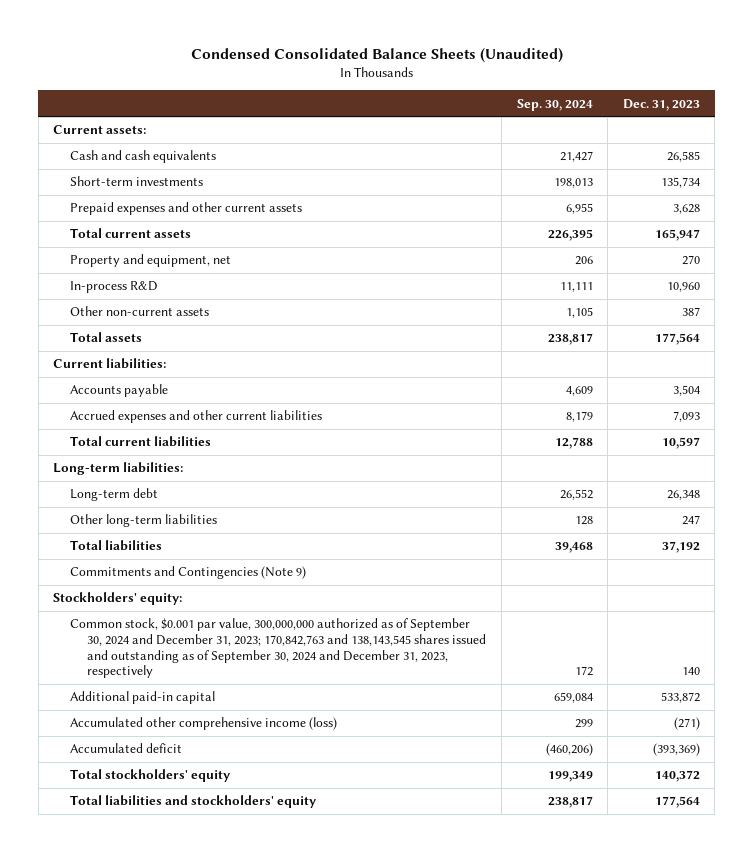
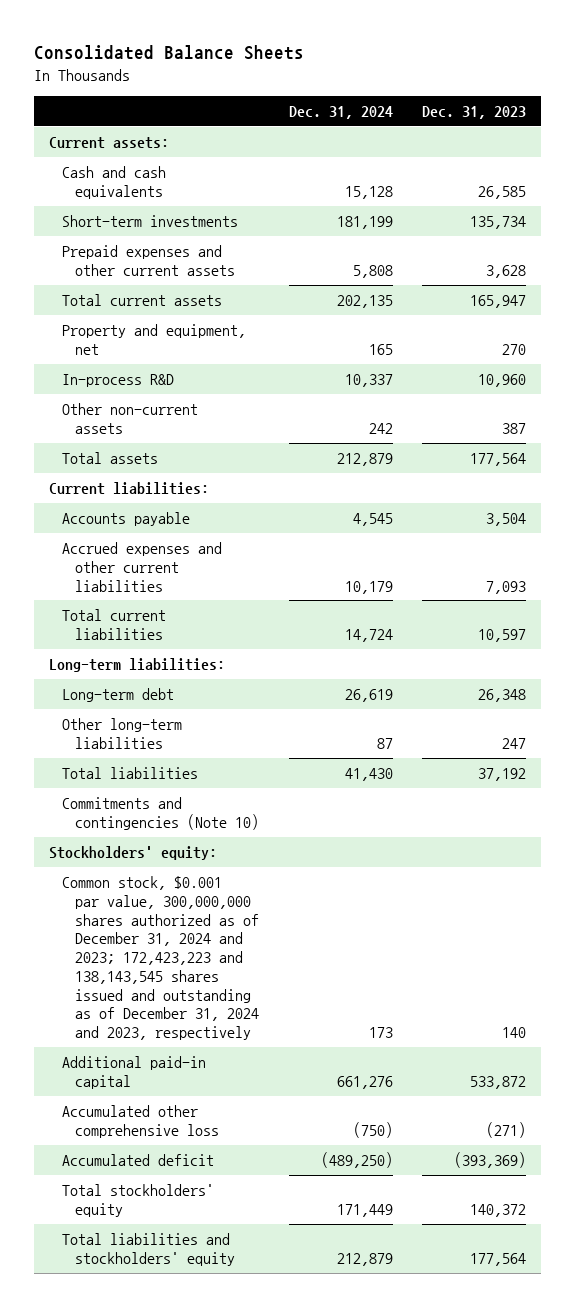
[190,47,563,63] Condensed Consolidated Balance Sheets (Unaudited) -> [33,45,304,61] Consolidated Balance Sheets
[516,98,593,111] Sep. 30, 2024 -> none
none -> [288,105,393,119] Dec. 31, 2024
[70,566,307,580] Commitments and Contingencies (Note 9) -> [61,797,260,830] Commitments and contingencies (Note 10)
[70,618,487,679] Common stock, $0.001 par value, 300,000,000 authorized as of September 30, 2024 and December 31, 2023; 170,842,763 and 138,143,545 shares issued and outstanding as of September 30, 2024 and December 31, 2023, respectively -> [61,876,260,1041] Common stock, $0.001 par value, 300,000,000 shares authorized as of December 31, 2024 and 2023; 172,423,223 and 138,143,545 shares issued and outstanding as of December 31, 2024 and 2023, respectively
[70,717,338,731] Accumulated other comprehensive income (loss) -> [61,1105,220,1138] Accumulated other comprehensive loss

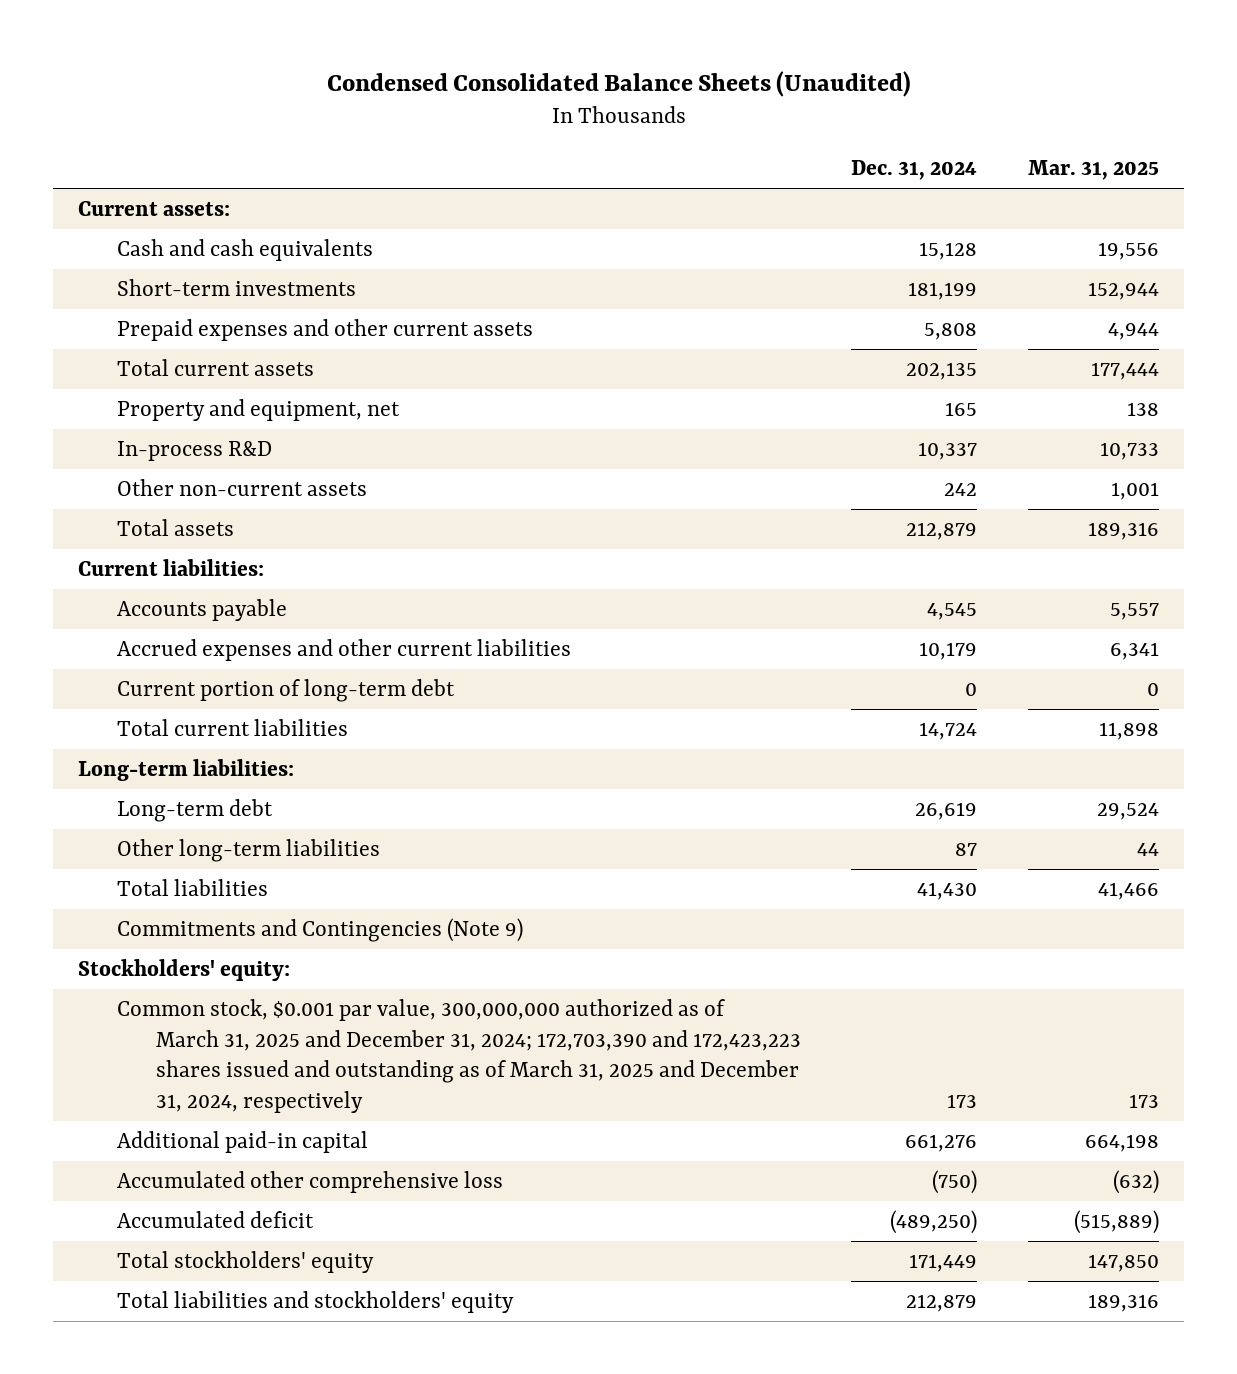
[33,45,304,61] Consolidated Balance Sheets -> [326,70,911,97] Condensed Consolidated Balance Sheets (Unaudited)
[422,105,527,119] Dec. 31, 2023 -> none
none -> [1028,159,1160,180] Mar. 31, 2025
none -> [116,679,455,703] Current portion of long-term debt
[61,797,260,830] Commitments and contingencies (Note 10) -> [116,918,523,943] Commitments and Contingencies (Note 9)
[61,876,260,1041] Common stock, $0.001 par value, 300,000,000 shares authorized as of December 31, 2024 and 2023; 172,423,223 and 138,143,545 shares issued and outstanding as of December 31, 2024 and 2023, respectively -> [116,999,801,1113] Common stock, $0.001 par value, 300,000,000 authorized as of March 31, 2025 and December 31, 2024; 172,703,390 and 172,423,223 shares issued and outstanding as of March 31, 2025 and December 31, 2024, respectively

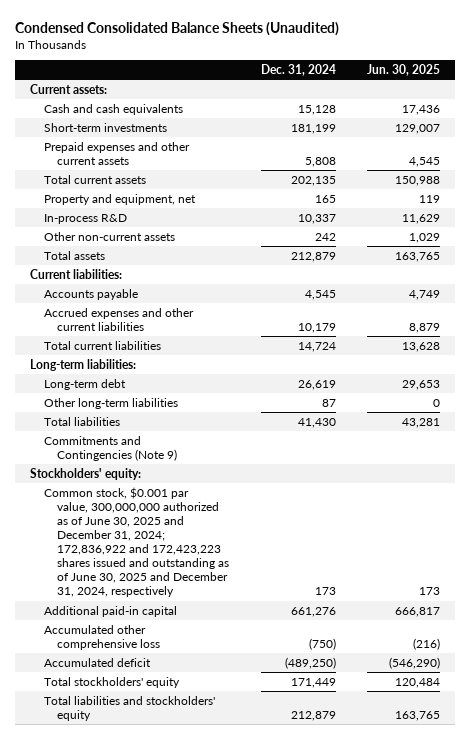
[1028,159,1160,180] Mar. 31, 2025 -> none
none -> [366,63,440,76] Jun. 30, 2025
[116,679,455,703] Current portion of long-term debt -> none
[116,999,801,1113] Common stock, $0.001 par value, 300,000,000 authorized as of March 31, 2025 and December 31, 2024; 172,703,390 and 172,423,223 shares issued and outstanding as of March 31, 2025 and December 31, 2024, respectively -> [43,486,230,598] Common stock, $0.001 par value, 300,000,000 authorized as of June 30, 2025 and December 31, 2024; 172,836,922 and 172,423,223 shares issued and outstanding as of June 30, 2025 and December 31, 2024, respectively

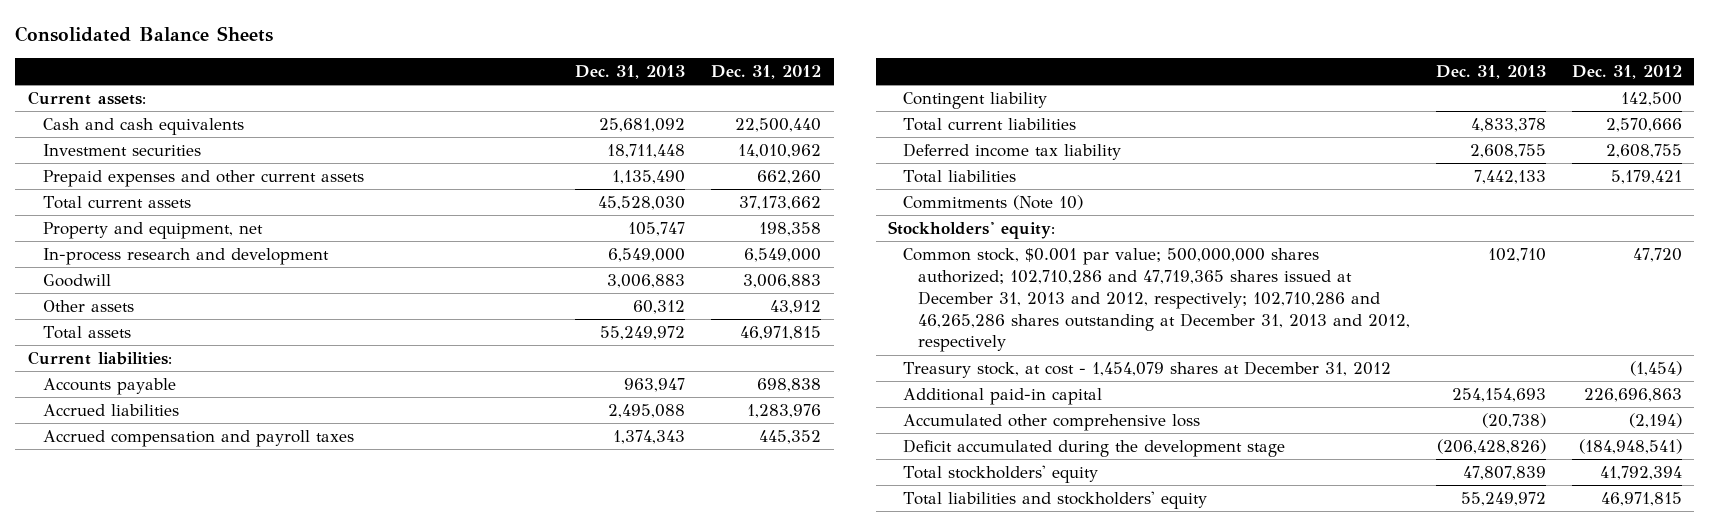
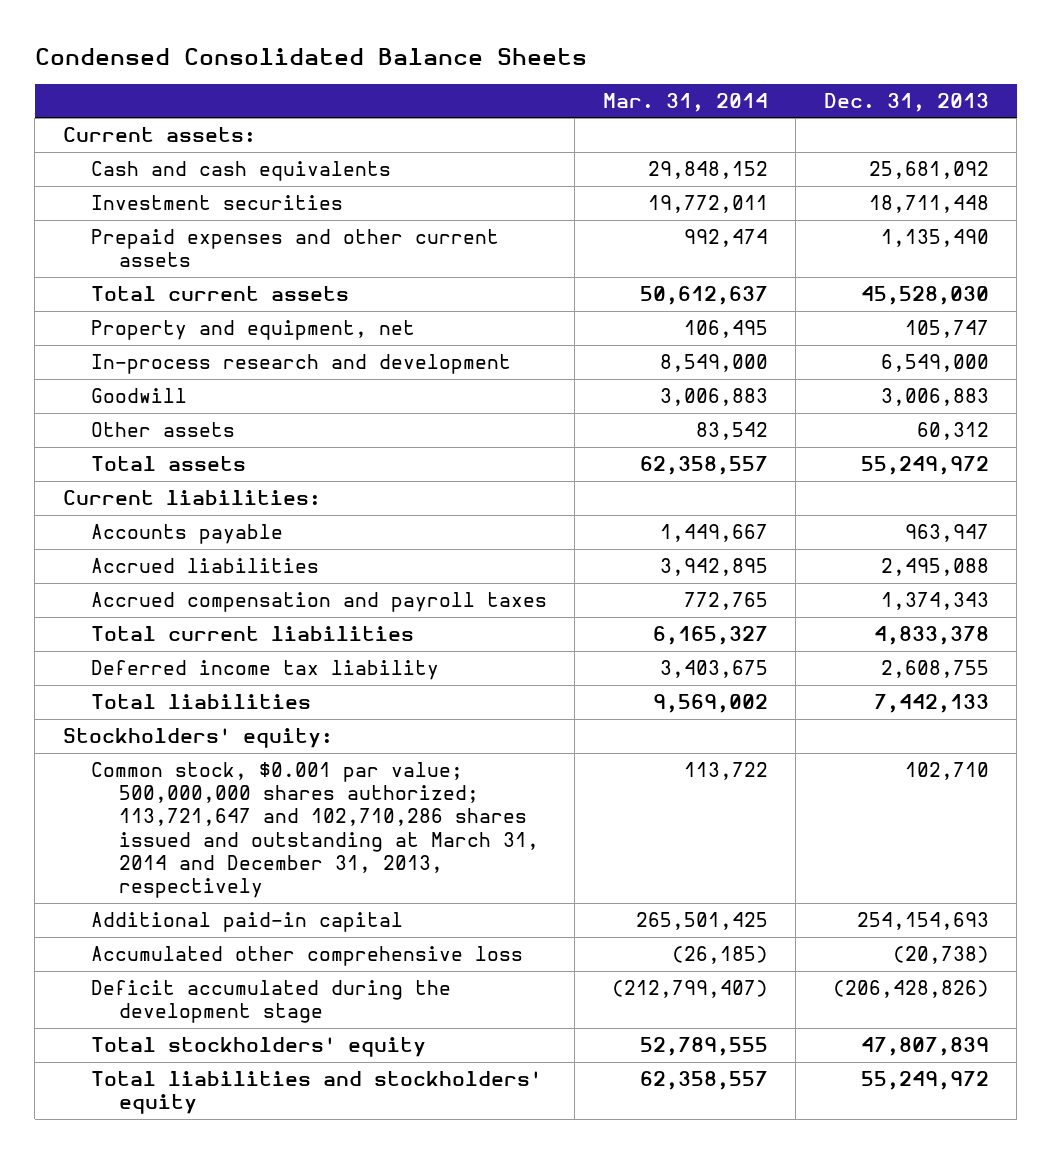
[14,26,273,43] Consolidated Balance Sheets -> [34,47,587,65] Condensed Consolidated Balance Sheets
[710,64,821,79] Dec. 31, 2012 -> none
none -> [602,92,768,112] Mar. 31, 2014
[903,91,1048,109] Contingent liability -> none
[903,194,1084,210] Commitments (Note 10) -> none
[903,360,1392,378] Treasury stock, at cost - 1,454,079 shares at December 31, 2012 -> none
[903,247,1411,353] Common stock, $0.001 par value; 500,000,000 shares authorized; 102,710,286 and 47,719,365 shares issued at December 31, 2013 and 2012, respectively; 102,710,286 and 46,265,286 shares outstanding at December 31, 2013 and 2012, respectively -> [90,762,539,898] Common stock, $0.001 par value; 500,000,000 shares authorized; 113,721,647 and 102,710,286 shares issued and outstanding at March 31, 2014 and December 31, 2013, respectively

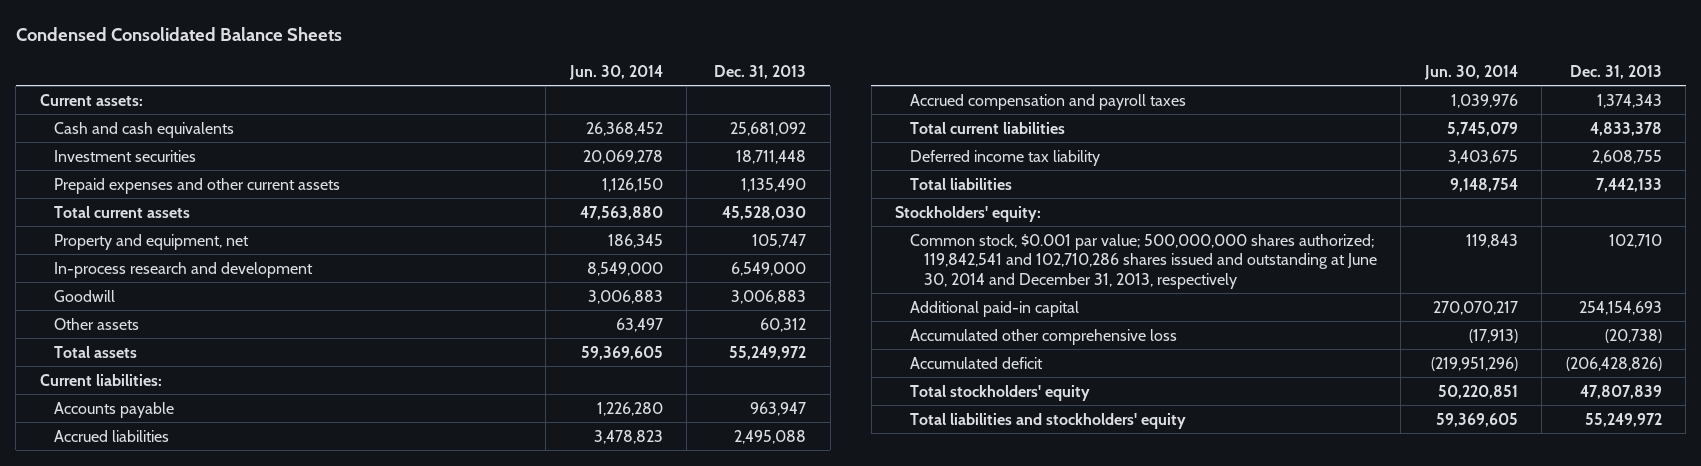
[602,92,768,112] Mar. 31, 2014 -> none
none -> [568,64,663,80] Jun. 30, 2014
[90,762,539,898] Common stock, $0.001 par value; 500,000,000 shares authorized; 113,721,647 and 102,710,286 shares issued and outstanding at March 31, 2014 and December 31, 2013, respectively -> [909,233,1378,289] Common stock, $0.001 par value; 500,000,000 shares authorized; 119,842,541 and 102,710,286 shares issued and outstanding at June 30, 2014 and December 31, 2013, respectively
[90,980,451,1024] Deficit accumulated during the development stage -> [909,356,1043,369] Accumulated deficit

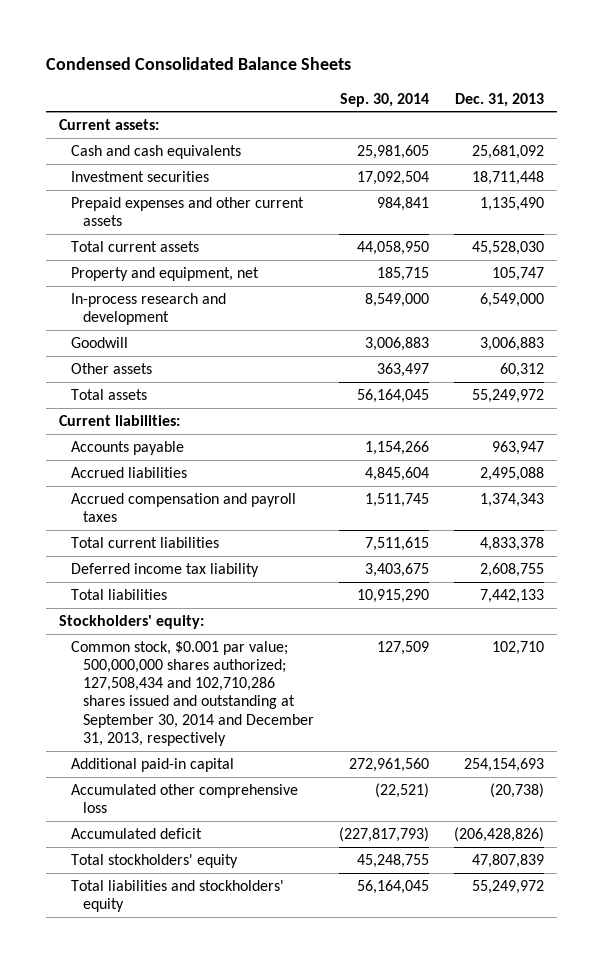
[568,64,663,80] Jun. 30, 2014 -> none
none -> [340,92,430,107] Sep. 30, 2014
[909,233,1378,289] Common stock, $0.001 par value; 500,000,000 shares authorized; 119,842,541 and 102,710,286 shares issued and outstanding at June 30, 2014 and December 31, 2013, respectively -> [70,640,315,746] Common stock, $0.001 par value; 500,000,000 shares authorized; 127,508,434 and 102,710,286 shares issued and outstanding at September 30, 2014 and December 31, 2013, respectively

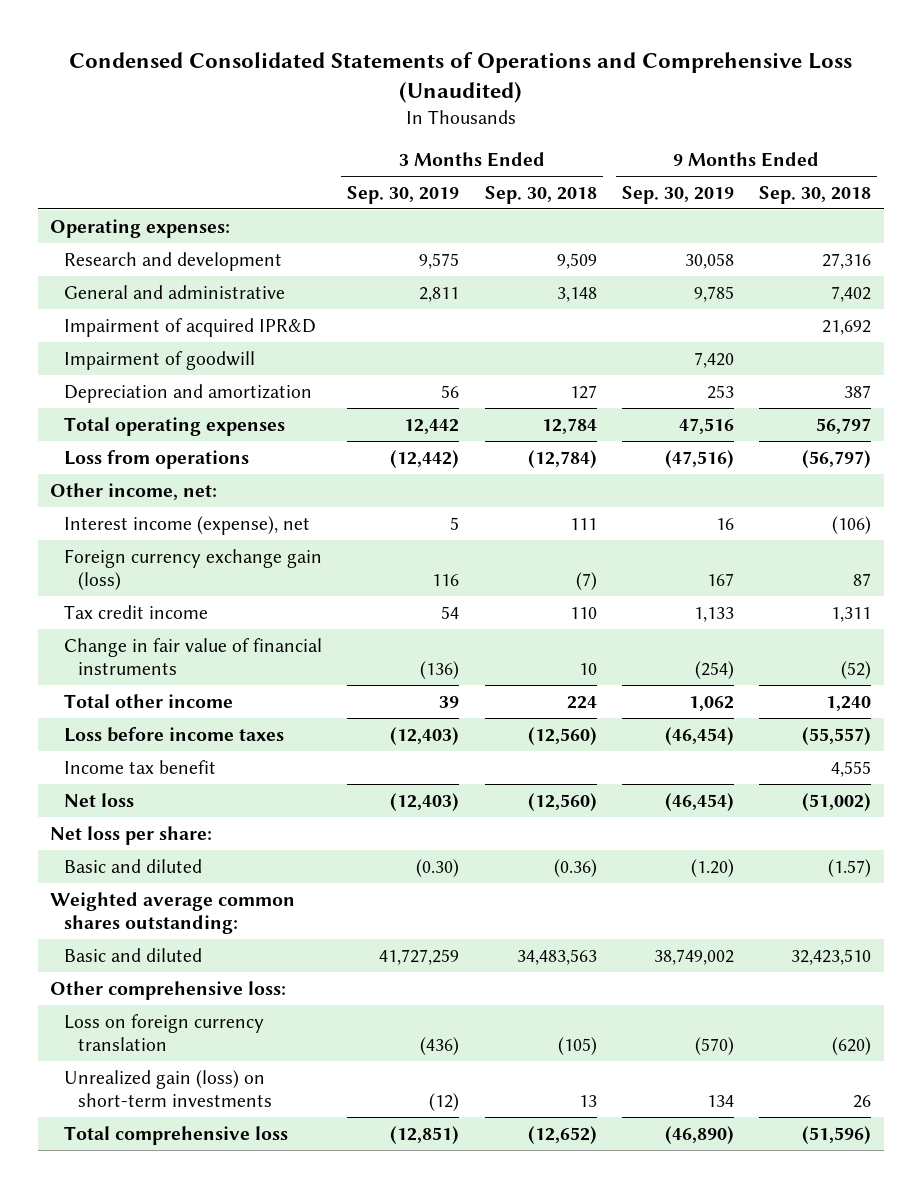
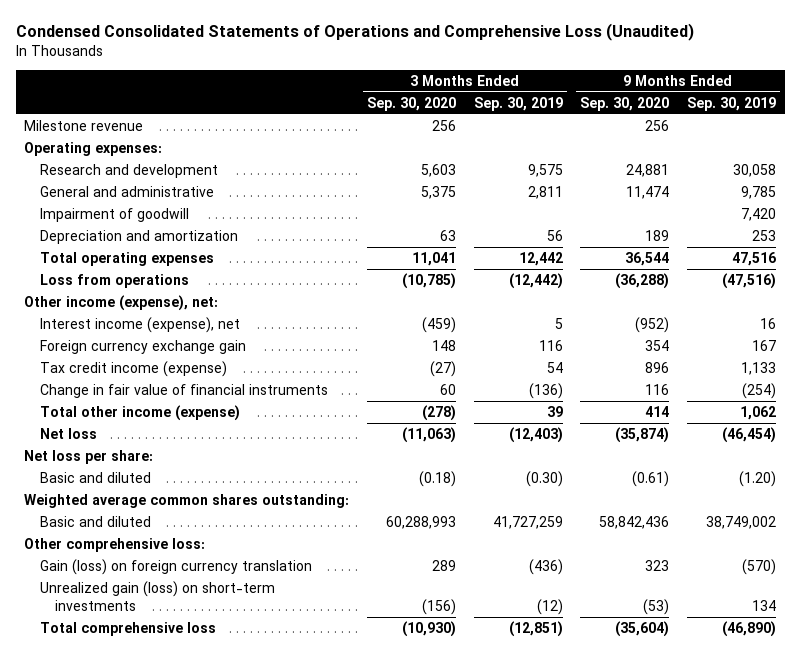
[484,185,597,204] Sep. 30, 2018 -> none
[758,185,871,204] Sep. 30, 2018 -> none
none -> [367,96,457,111] Sep. 30, 2020
none -> [580,96,670,111] Sep. 30, 2020
none -> [24,119,144,131] Milestone revenue
[64,317,317,337] Impairment of acquired IPR&D -> none
[50,482,218,500] Other income, net: -> [24,294,219,311] Other income (expense), net:
[64,548,323,591] Foreign currency exchange gain (loss) -> [39,339,246,354] Foreign currency exchange gain
[64,604,209,619] Tax credit income -> [39,360,227,377] Tax credit income (expense)
[64,726,285,742] Loss before income taxes -> none
[64,759,217,774] Income tax benefit -> none
[64,693,234,708] Total other income -> [39,404,240,421] Total other income (expense)
[64,1013,265,1052] Loss on foreign currency translation -> [39,558,312,575] Gain (loss) on foreign currency translation

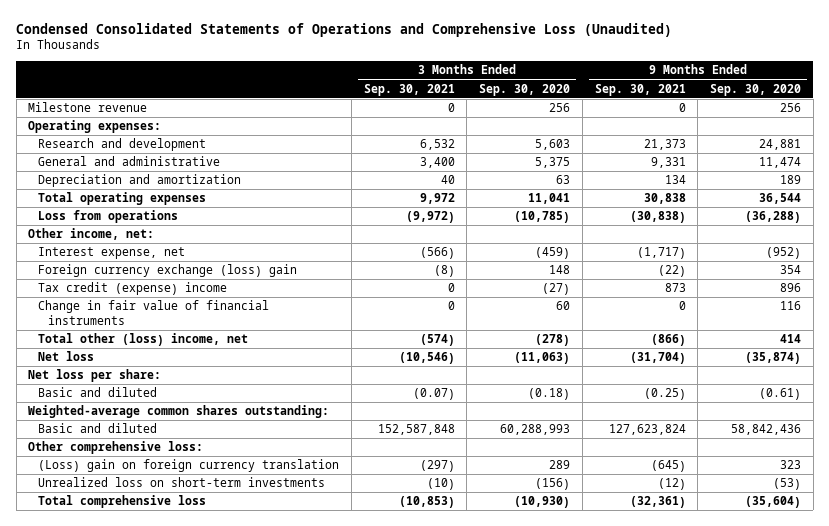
[473,96,563,111] Sep. 30, 2019 -> none
[686,96,776,111] Sep. 30, 2019 -> none
none -> [363,83,455,96] Sep. 30, 2021
none -> [594,83,686,96] Sep. 30, 2021
[39,207,189,222] Impairment of goodwill -> none
[24,294,219,311] Other income (expense), net: -> [28,228,155,241] Other income, net:
[39,316,240,333] Interest income (expense), net -> [38,247,186,260] Interest expense, net
[39,339,246,354] Foreign currency exchange gain -> [38,264,298,278] Foreign currency exchange (loss) gain
[39,360,227,377] Tax credit income (expense) -> [38,282,228,296] Tax credit (expense) income
[39,404,240,421] Total other income (expense) -> [38,333,249,347] Total other (loss) income, net
[24,493,350,508] Weighted average common shares outstanding: -> [28,405,330,419] Weighted-average common shares outstanding:
[39,558,312,575] Gain (loss) on foreign currency translation -> [38,459,340,473] (Loss) gain on foreign currency translation
[39,580,275,611] Unrealized gain (loss) on short-term investments -> [38,477,326,488] Unrealized loss on short-term investments

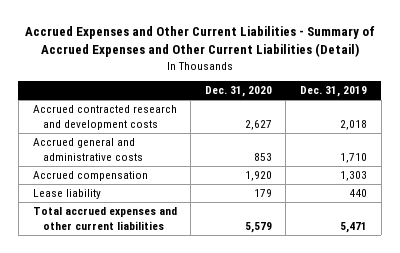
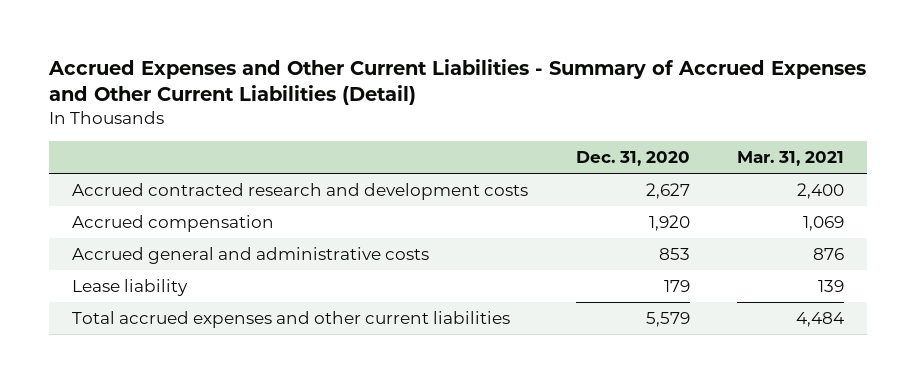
[300,86,368,98] Dec. 31, 2019 -> none
none -> [736,151,844,167] Mar. 31, 2021
[32,138,143,161] Accrued general and administrative costs -> [72,246,430,264] Accrued general and administrative costs

